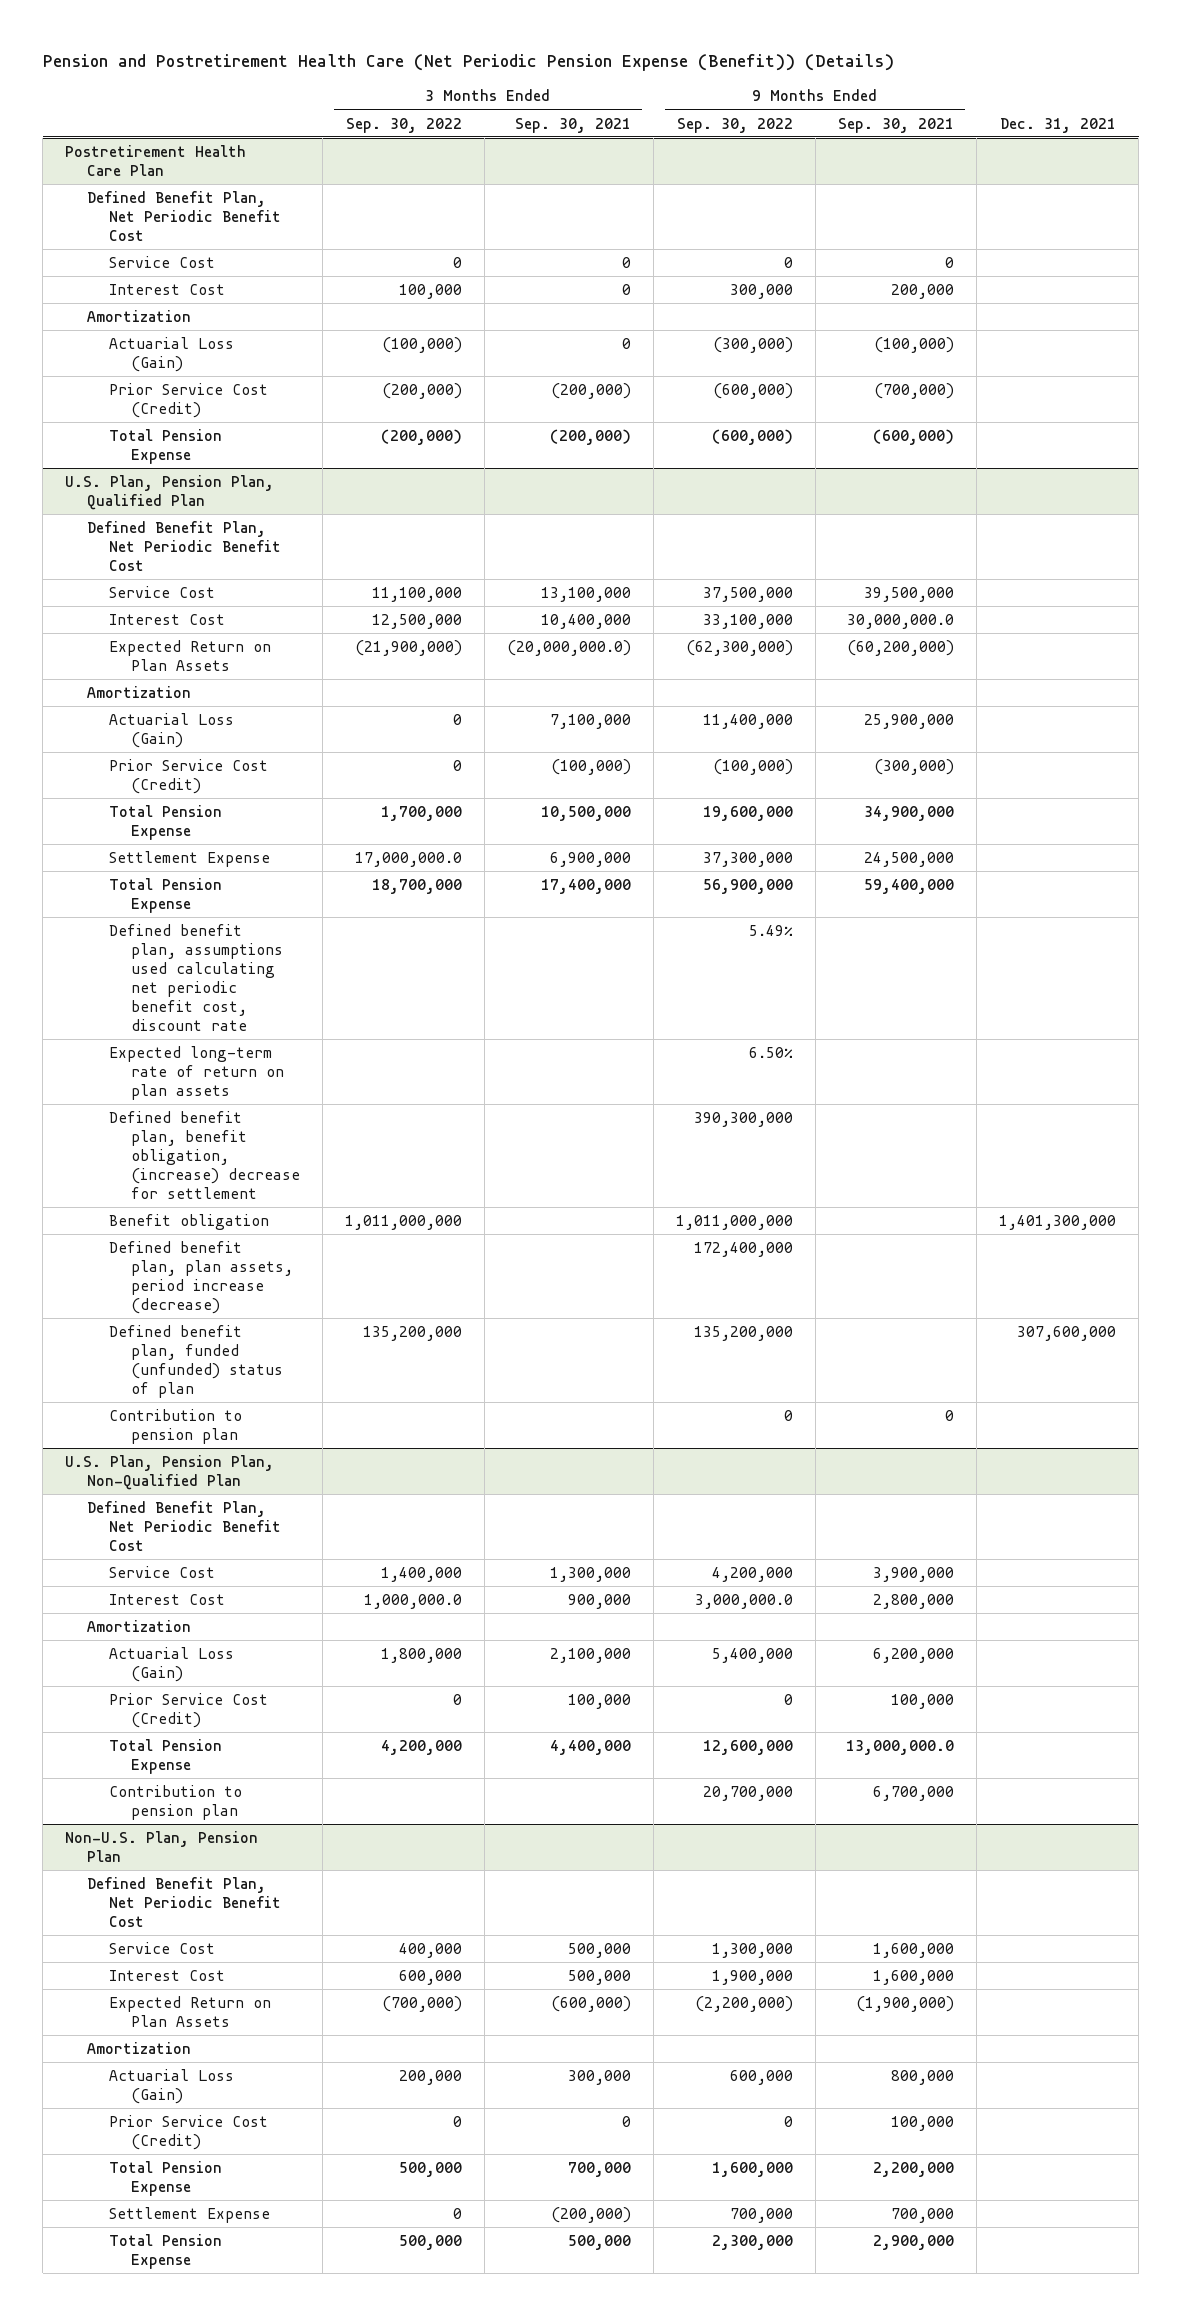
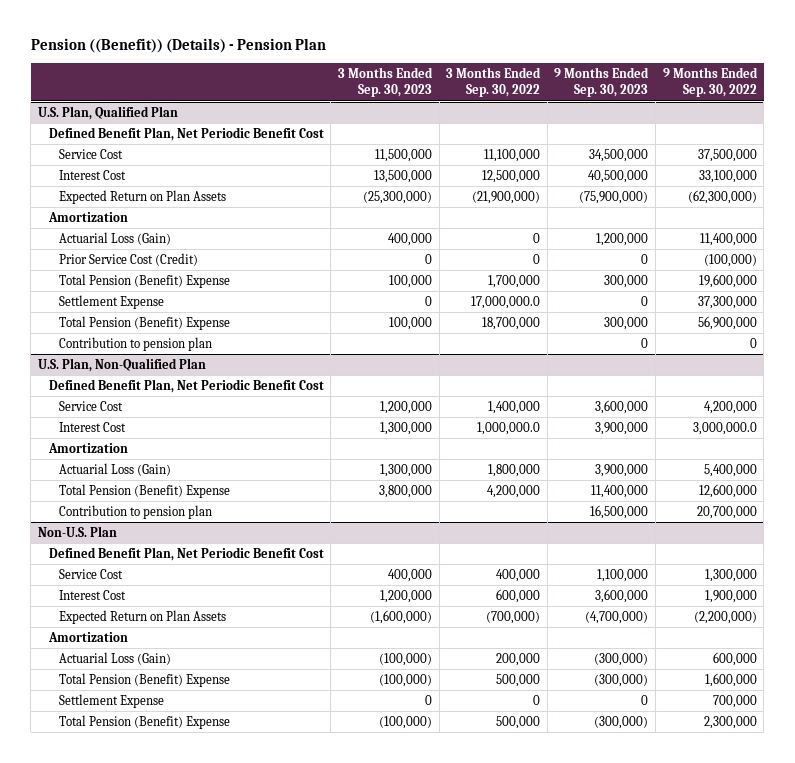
[42,53,894,71] Pension and Postretirement Health Care (Net Periodic Pension Expense (Benefit)) (Details) -> [30,38,326,54] Pension ((Benefit)) (Details) - Pension Plan
[514,117,631,133] Sep. 30, 2021 -> none
[838,117,955,133] Sep. 30, 2021 -> none
[1000,117,1117,133] Dec. 31, 2021 -> none
none -> [337,66,433,98] 3 Months Ended Sep. 30, 2023
none -> [554,66,650,98] 9 Months Ended Sep. 30, 2023
[65,144,247,176] Postretirement Health Care Plan -> none
[87,190,281,241] Defined Benefit Plan, Net Periodic Benefit Cost -> none
[108,255,215,268] Service Cost -> none
[108,283,225,295] Interest Cost -> none
[87,309,192,322] Amortization -> none
[108,336,234,372] Actuarial Loss (Gain) -> none
[108,382,268,418] Prior Service Cost (Credit) -> none
[108,428,222,464] Total Pension Expense -> none
[65,474,275,510] U.S. Plan, Pension Plan, Qualified Plan -> [37,105,178,120] U.S. Plan, Qualified Plan
[108,804,222,840] Total Pension Expense -> [59,273,231,288] Total Pension (Benefit) Expense
[108,923,283,1031] Defined benefit plan, assumptions used calculating net periodic benefit cost, discount rate -> none
[108,1045,284,1100] Expected long-term rate of return on plan assets -> none
[108,1110,300,1199] Defined benefit plan, benefit obligation, (increase) decrease for settlement -> none
[108,1213,269,1230] Benefit obligation -> none
[108,1240,293,1314] Defined benefit plan, plan assets, period increase (decrease) -> none
[108,1324,283,1398] Defined benefit plan, funded (unfunded) status of plan -> none
[108,877,222,913] Total Pension Expense -> [59,315,231,330] Total Pension (Benefit) Expense
[65,1454,275,1490] U.S. Plan, Pension Plan, Non-Qualified Plan -> [37,357,206,372] U.S. Plan, Non-Qualified Plan
[108,1692,268,1728] Prior Service Cost (Credit) -> none
[108,1738,222,1774] Total Pension Expense -> [59,483,231,498] Total Pension (Benefit) Expense
[65,1830,259,1862] Non-U.S. Plan, Pension Plan -> [37,525,117,537] Non-U.S. Plan
[108,2114,268,2150] Prior Service Cost (Credit) -> none
[108,2160,222,2196] Total Pension Expense -> [59,672,231,687] Total Pension (Benefit) Expense
[108,2233,222,2269] Total Pension Expense -> [59,714,231,729] Total Pension (Benefit) Expense

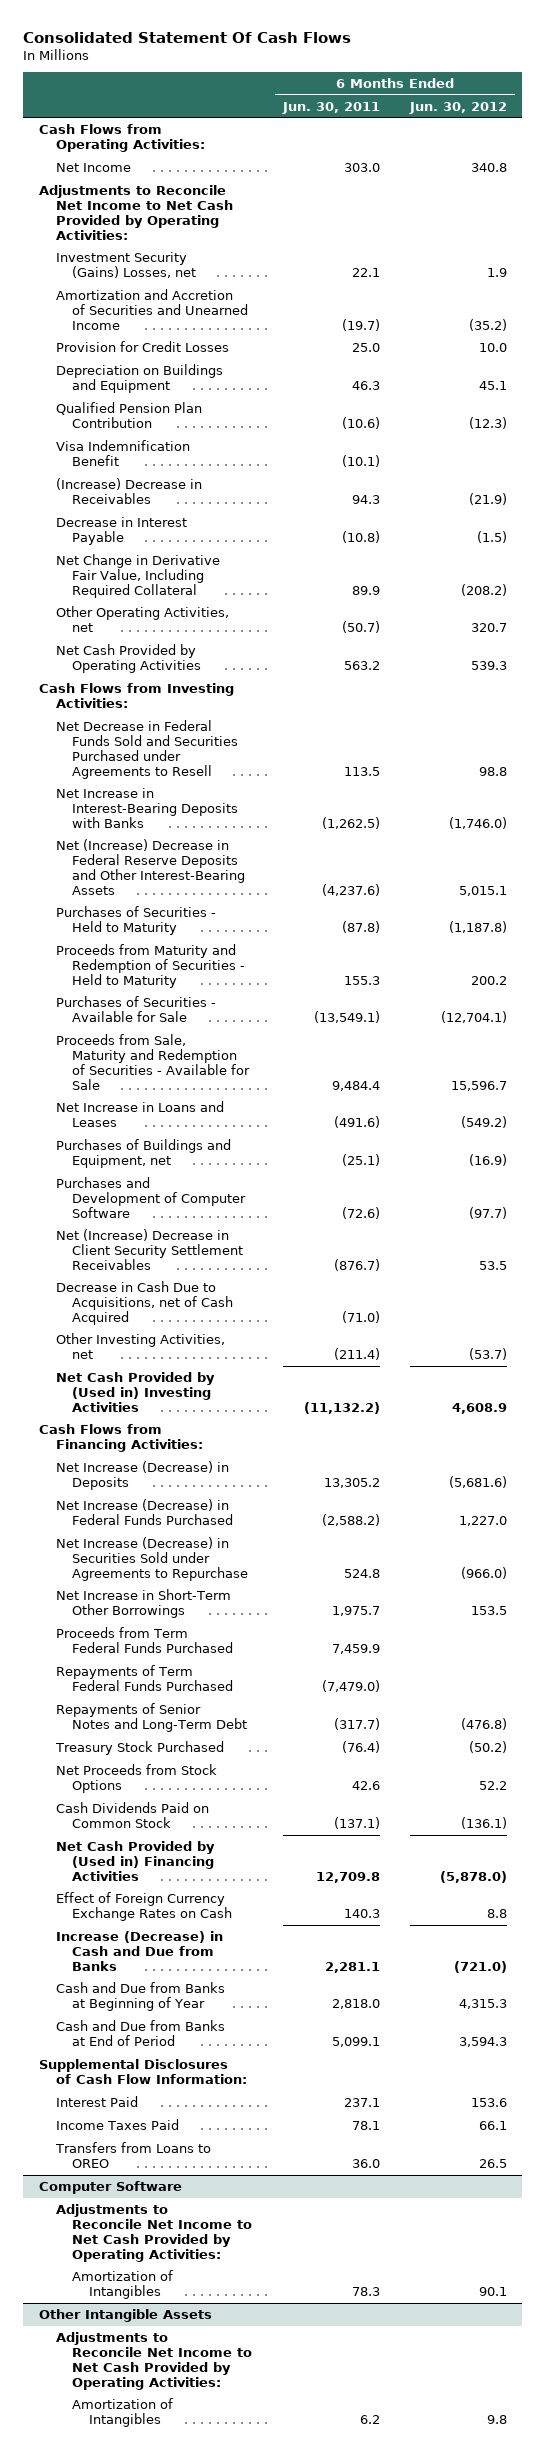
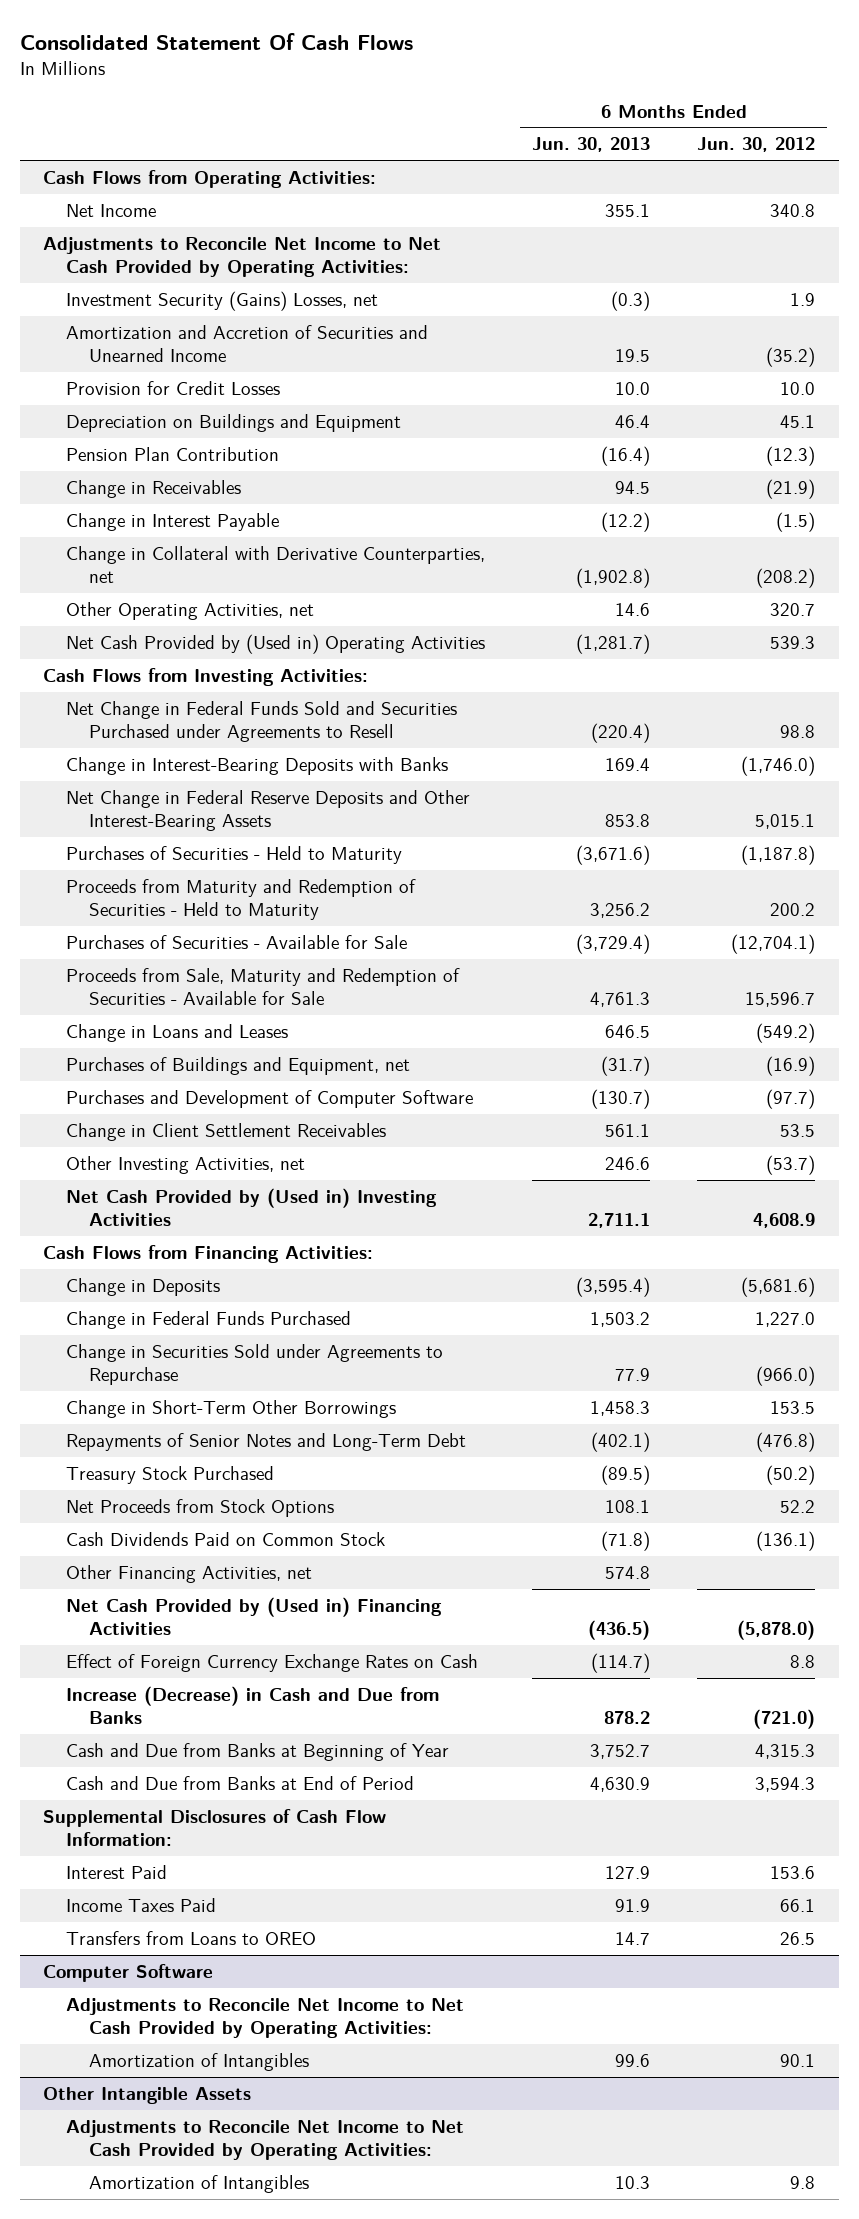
[281,101,380,114] Jun. 30, 2011 -> none
none -> [532,137,651,153] Jun. 30, 2013
[55,439,190,466] Visa Indemnification Benefit -> none
[55,401,202,428] Qualified Pension Plan Contribution -> [65,447,279,462] Pension Plan Contribution
[55,477,202,504] (Increase) Decrease in Receivables -> [65,480,241,499] Change in Receivables
[55,516,187,545] Decrease in Interest Payable -> [65,513,279,532] Change in Interest Payable
[55,553,220,598] Net Change in Derivative Fair Value, Including Required Collateral -> [65,546,485,583] Change in Collateral with Derivative Counterparties, net
[55,643,202,673] Net Cash Provided by Operating Activities -> [65,634,485,655] Net Cash Provided by (Used in) Operating Activities
[55,719,239,779] Net Decrease in Federal Funds Sold and Securities Purchased under Agreements to Resell -> [65,701,457,742] Net Change in Federal Funds Sold and Securities Purchased under Agreements to Resell
[55,787,239,828] Net Increase in Interest-Bearing Deposits with Banks -> [65,757,448,776] Change in Interest-Bearing Deposits with Banks
[55,838,246,895] Net (Increase) Decrease in Federal Reserve Deposits and Other Interest-Bearing Assets -> [65,790,470,831] Net Change in Federal Reserve Deposits and Other Interest-Bearing Assets
[55,1100,224,1127] Net Increase in Loans and Leases -> [65,1024,288,1043] Change in Loans and Leases
[55,1280,234,1325] Decrease in Cash Due to Acquisitions, net of Cash Acquired -> none
[55,1228,244,1270] Net (Increase) Decrease in Client Security Settlement Receivables -> [65,1123,386,1142] Change in Client Settlement Receivables
[55,1626,234,1653] Proceeds from Term Federal Funds Purchased -> none
[55,1664,234,1691] Repayments of Term Federal Funds Purchased -> none
[55,1460,229,1490] Net Increase (Decrease) in Deposits -> [65,1278,220,1297] Change in Deposits
[55,1498,234,1525] Net Increase (Decrease) in Federal Funds Purchased -> [65,1311,351,1330] Change in Federal Funds Purchased
[55,1536,249,1581] Net Increase (Decrease) in Securities Sold under Agreements to Repurchase -> [65,1344,443,1385] Change in Securities Sold under Agreements to Repurchase
[55,1588,231,1618] Net Increase in Short-Term Other Borrowings -> [65,1400,396,1419] Change in Short-Term Other Borrowings
none -> [65,1565,312,1584] Other Financing Activities, net

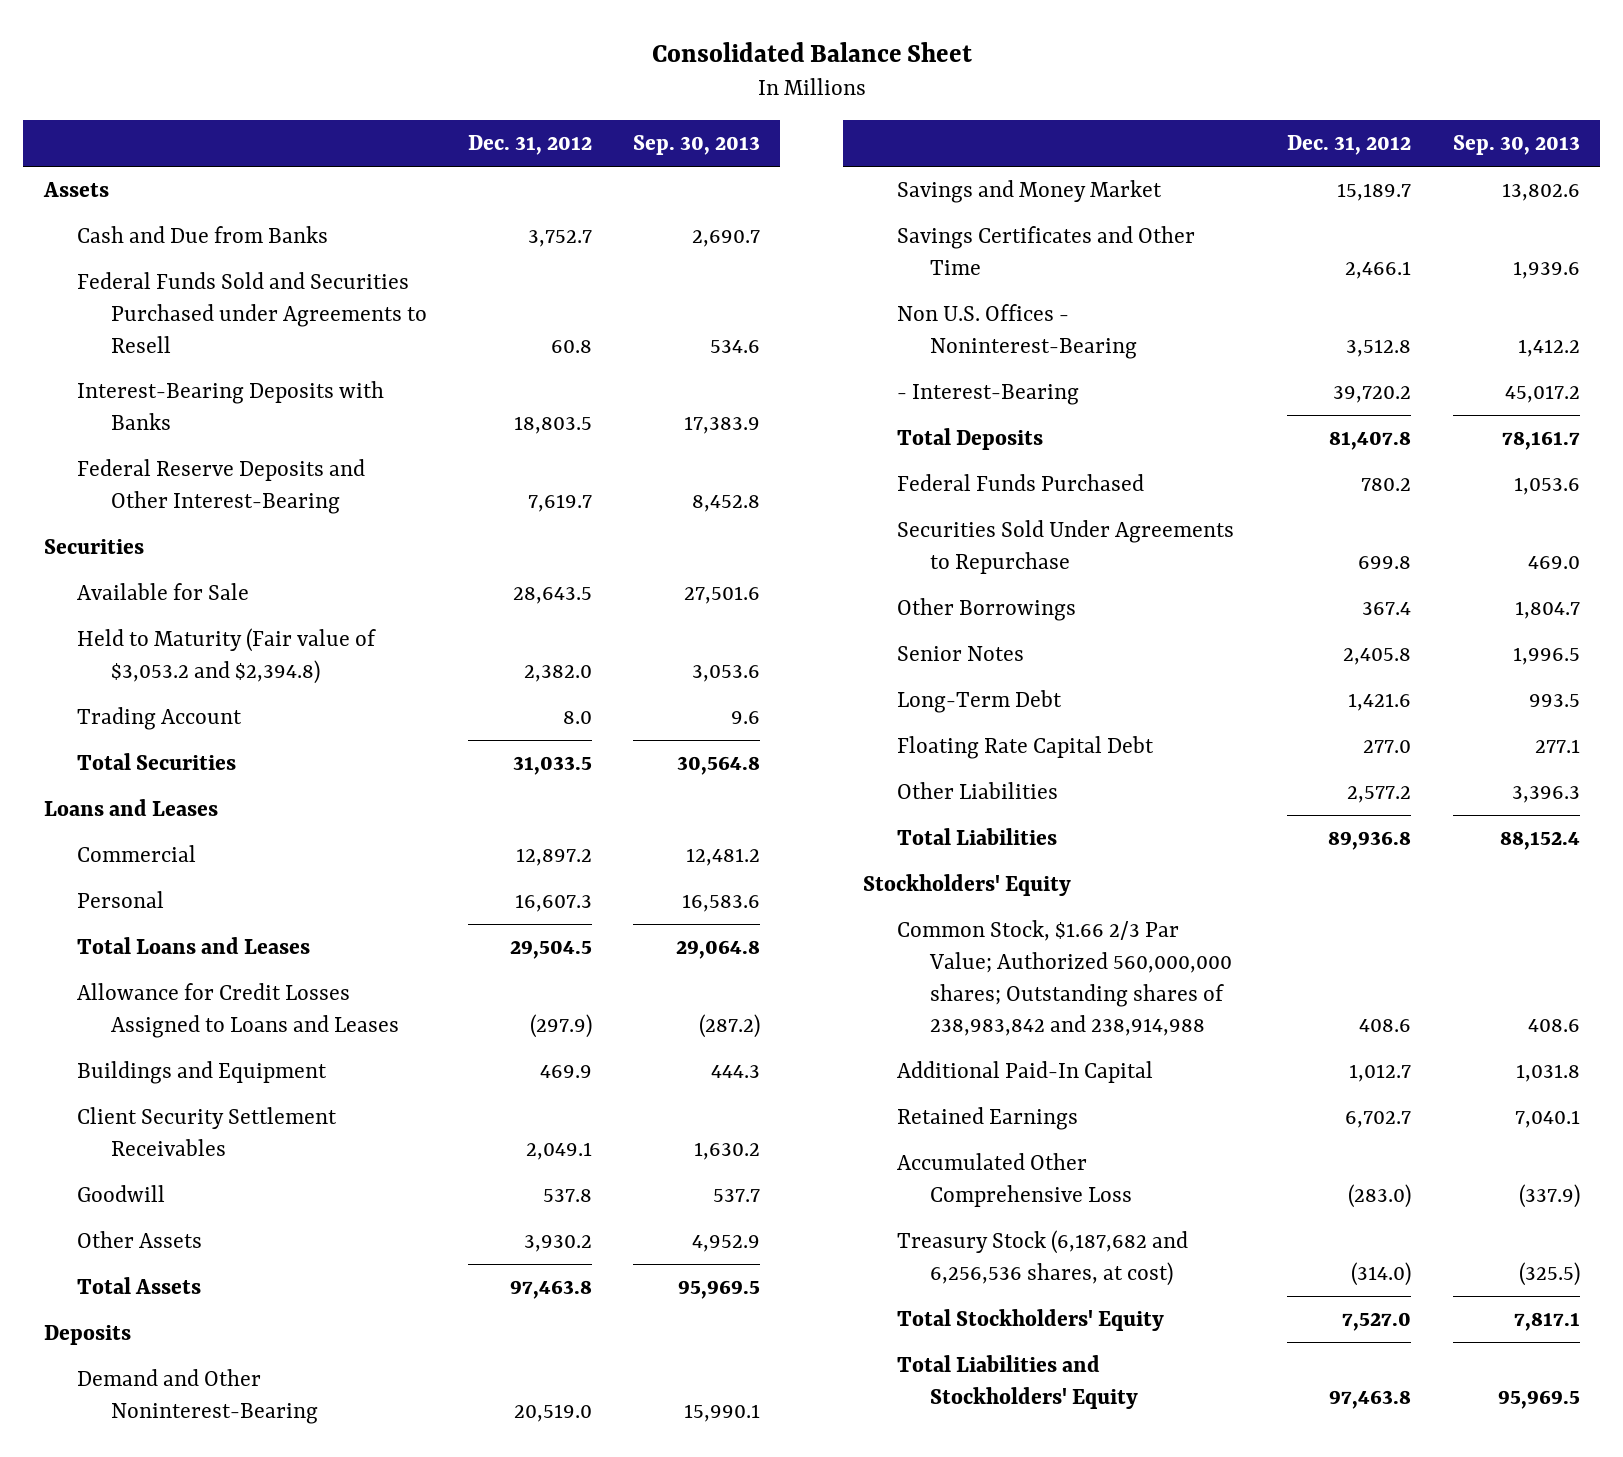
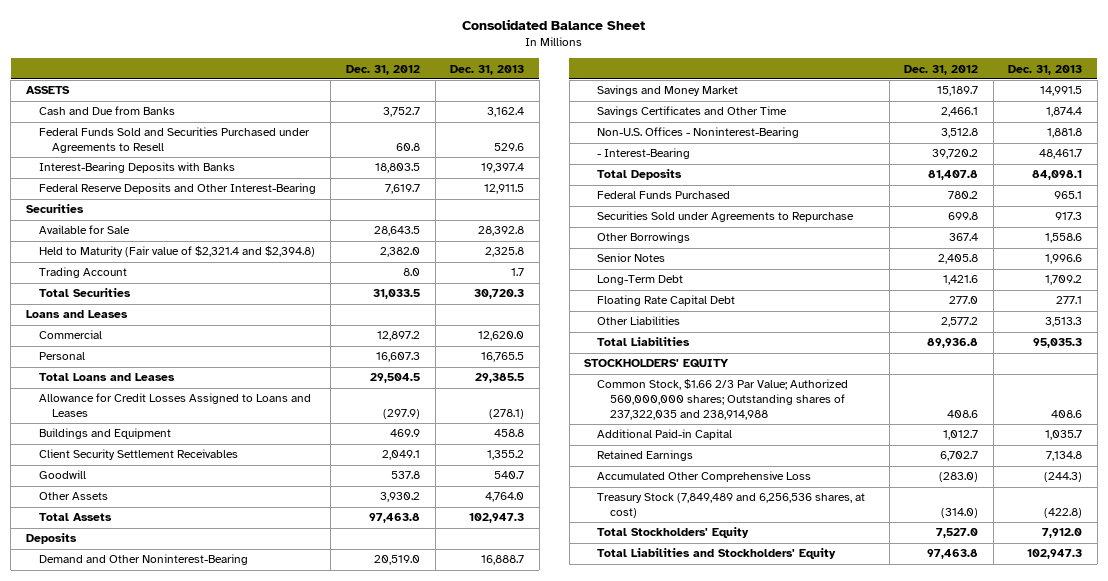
[632,135,760,156] Sep. 30, 2013 -> none
none -> [450,64,525,75] Dec. 31, 2013
[42,182,109,198] Assets -> [25,86,70,95] ASSETS
[77,628,377,684] Held to Maturity (Fair value of $3,053.2 and $2,394.8) -> [38,246,315,258] Held to Maturity (Fair value of $2,321.4 and $2,394.8)
[896,304,1138,359] Non U.S. Offices - Noninterest-Bearing -> [597,127,800,139] Non-U.S. Offices - Noninterest-Bearing
[896,520,1234,574] Securities Sold Under Agreements to Repurchase -> [597,211,855,223] Securities Sold under Agreements to Repurchase
[863,874,1072,897] Stockholders' Equity -> [584,359,730,369] STOCKHOLDERS' EQUITY
[896,920,1233,1037] Common Stock, $1.66 2/3 Par Value; Authorized 560,000,000 shares; Outstanding shares of 238,983,842 and 238,914,988 -> [597,379,849,420] Common Stock, $1.66 2/3 Par Value; Authorized 560,000,000 shares; Outstanding shares of 237,322,035 and 238,914,988
[896,1061,1153,1084] Additional Paid-In Capital -> [597,429,733,441] Additional Paid-in Capital
[896,1230,1188,1286] Treasury Stock (6,187,682 and 6,256,536 shares, at cost) -> [597,493,866,518] Treasury Stock (7,849,489 and 6,256,536 shares, at cost)

